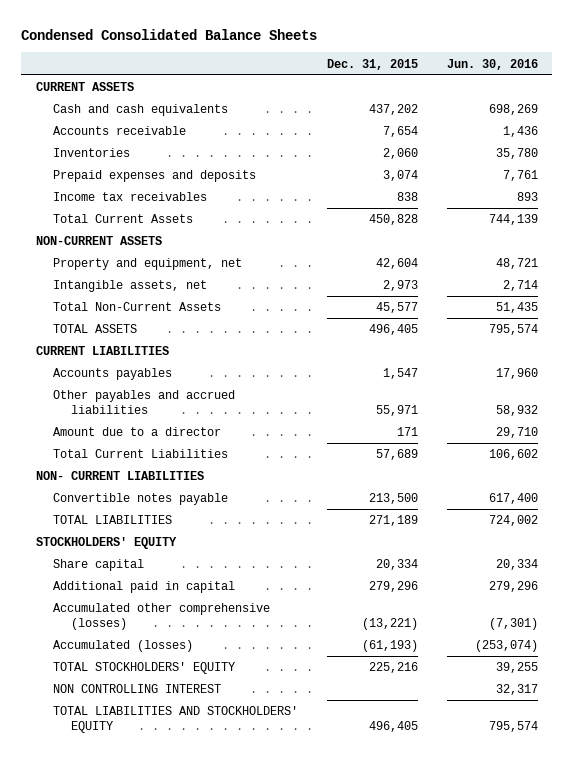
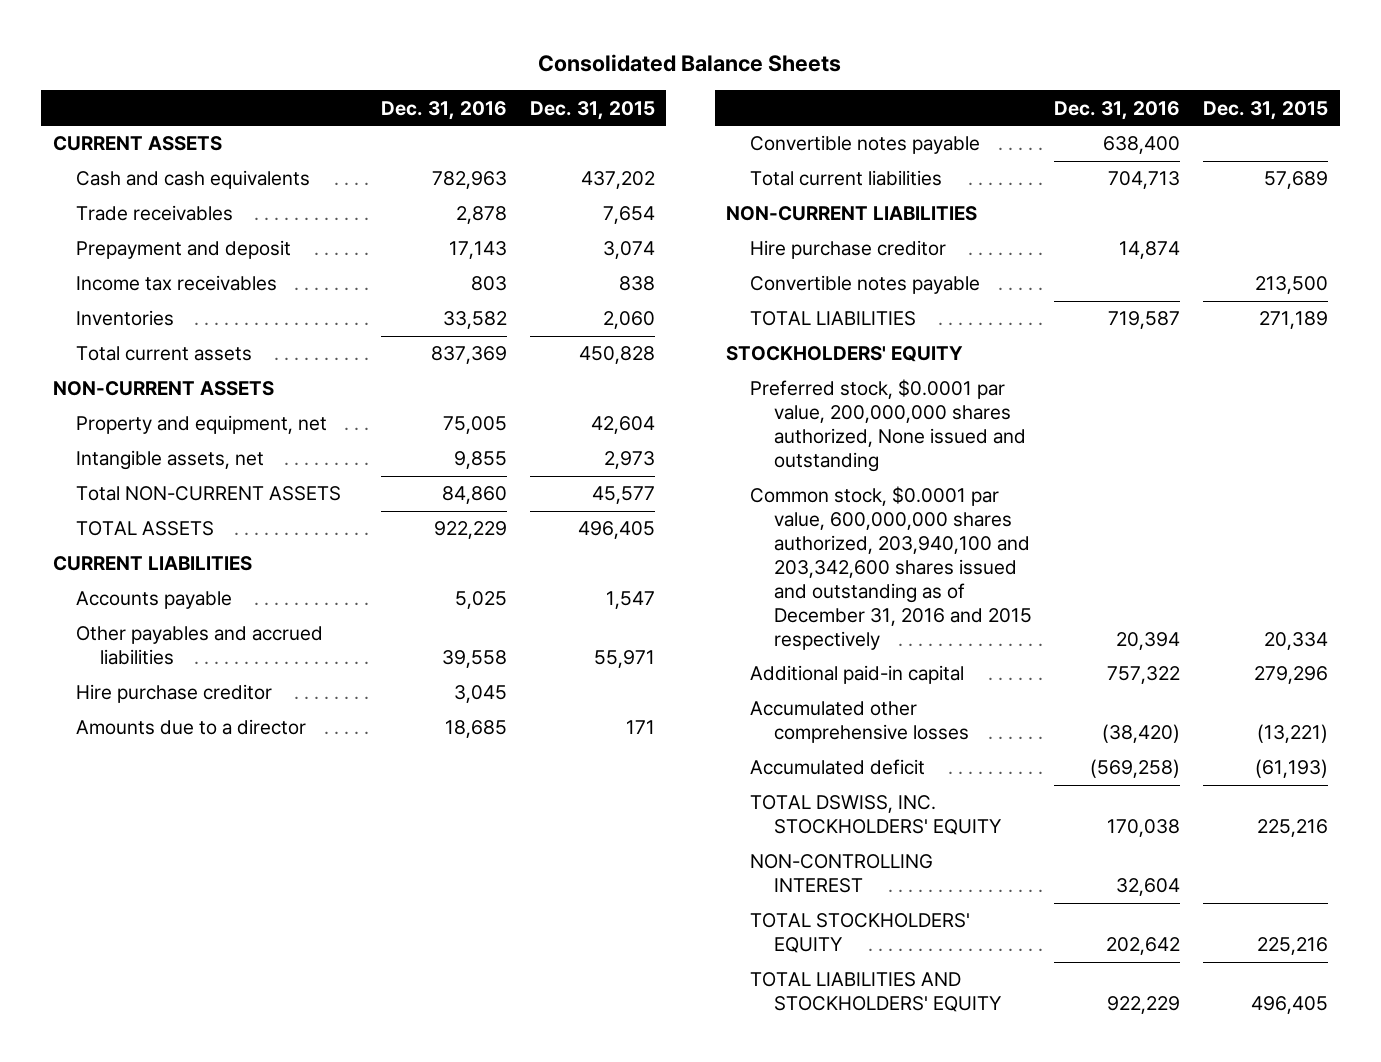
[21,29,318,41] Condensed Consolidated Balance Sheets -> [538,54,842,73] Consolidated Balance Sheets
[446,58,538,70] Jun. 30, 2016 -> none
none -> [380,100,507,120] Dec. 31, 2016
[53,126,187,136] Accounts receivable -> [76,205,234,222] Trade receivables
[53,170,257,183] Prepaid expenses and deposits -> [76,240,292,260] Prepayment and deposit
[53,148,131,158] Inventories -> [76,310,175,327] Inventories
[53,214,194,224] Total Current Assets -> [76,346,253,362] Total current assets
[53,302,222,312] Total Non-Current Assets -> [76,486,342,502] Total NON-CURRENT ASSETS
[53,368,173,381] Accounts payables -> [76,591,233,610] Accounts payable
none -> [76,684,273,704] Hire purchase creditor
[53,427,222,437] Amount due to a director -> [76,719,307,736] Amounts due to a director
none -> [749,135,980,155] Convertible notes payable
[53,449,229,459] Total Current Liabilities -> [749,170,942,187] Total current liabilities
[35,471,204,481] NON- CURRENT LIABILITIES -> [726,206,978,222] NON-CURRENT LIABILITIES
none -> [749,240,946,260] Hire purchase creditor
none -> [749,379,1026,473] Preferred stock, $0.0001 par value, 200,000,000 shares authorized, None issued and outstanding
[53,559,145,572] Share capital -> [749,486,1032,650] Common stock, $0.0001 par value, 600,000,000 shares authorized, 203,940,100 and 203,342,600 shares issued and outstanding as of December 31, 2016 and 2015 respectively
[53,581,236,594] Additional paid in capital -> [749,665,964,685] Additional paid-in capital
[53,603,271,631] Accumulated other comprehensive (losses) -> [749,701,969,744] Accumulated other comprehensive losses
[53,640,194,653] Accumulated (losses) -> [749,759,925,776] Accumulated deficit
none -> [749,795,1002,836] TOTAL DSWISS, INC. STOCKHOLDERS' EQUITY
none -> [749,854,933,894] NON-CONTROLLING INTEREST
[53,684,222,694] NON CONTROLLING INTEREST -> none

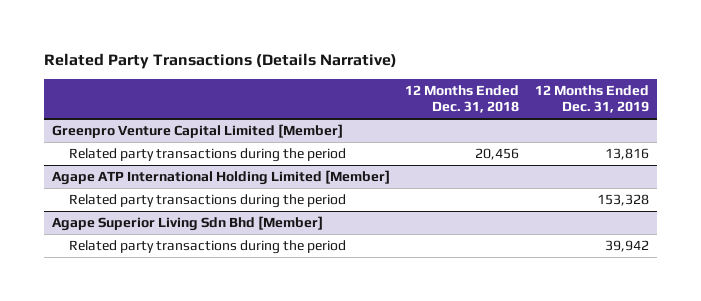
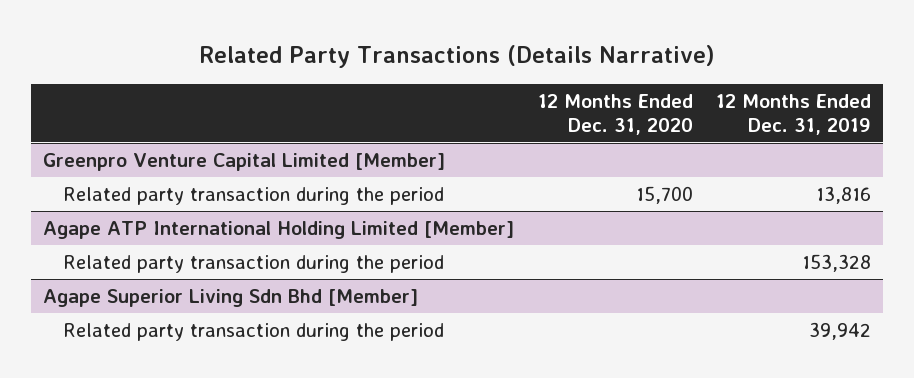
[405,85,520,114] 12 Months Ended Dec. 31, 2018 -> none
none -> [537,93,693,136] 12 Months Ended Dec. 31, 2020
[69,147,347,162] Related party transactions during the period -> [62,186,444,205] Related party transaction during the period
[69,193,347,208] Related party transactions during the period -> [62,254,444,273] Related party transaction during the period
[69,239,347,254] Related party transactions during the period -> [62,322,444,341] Related party transaction during the period

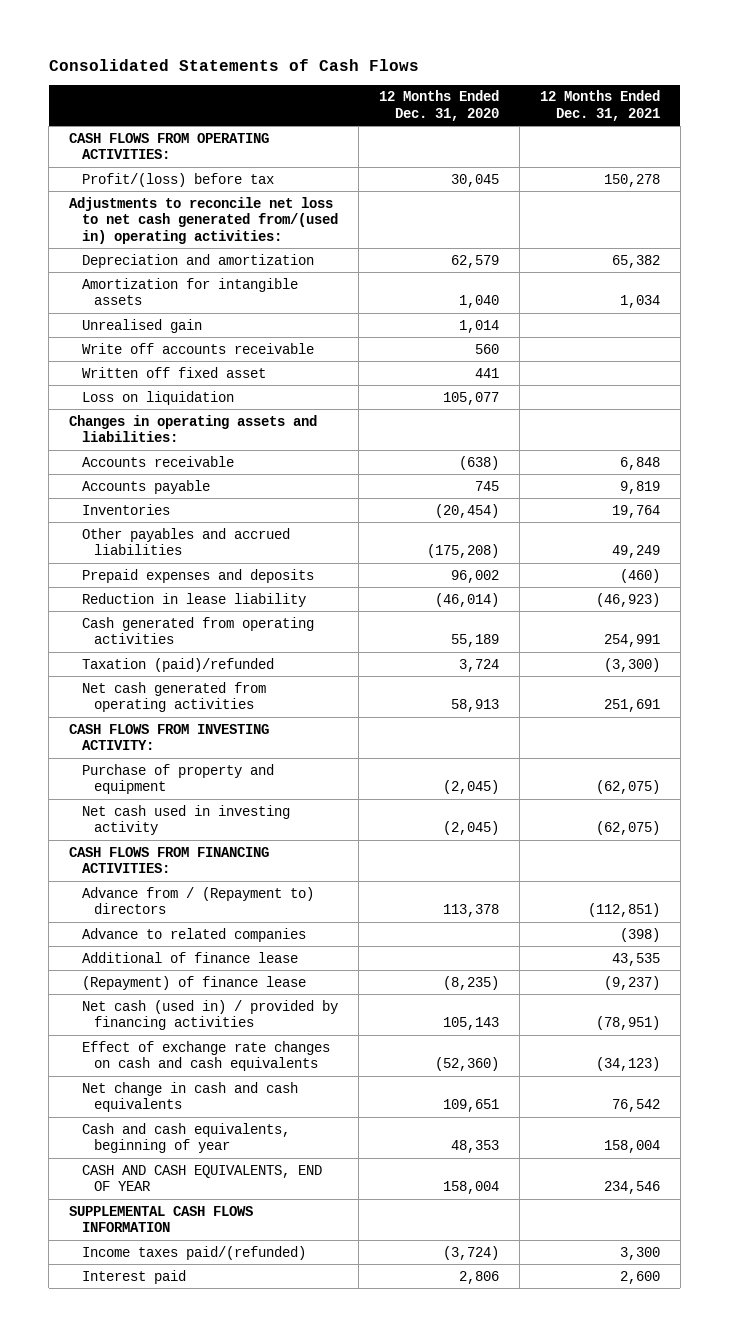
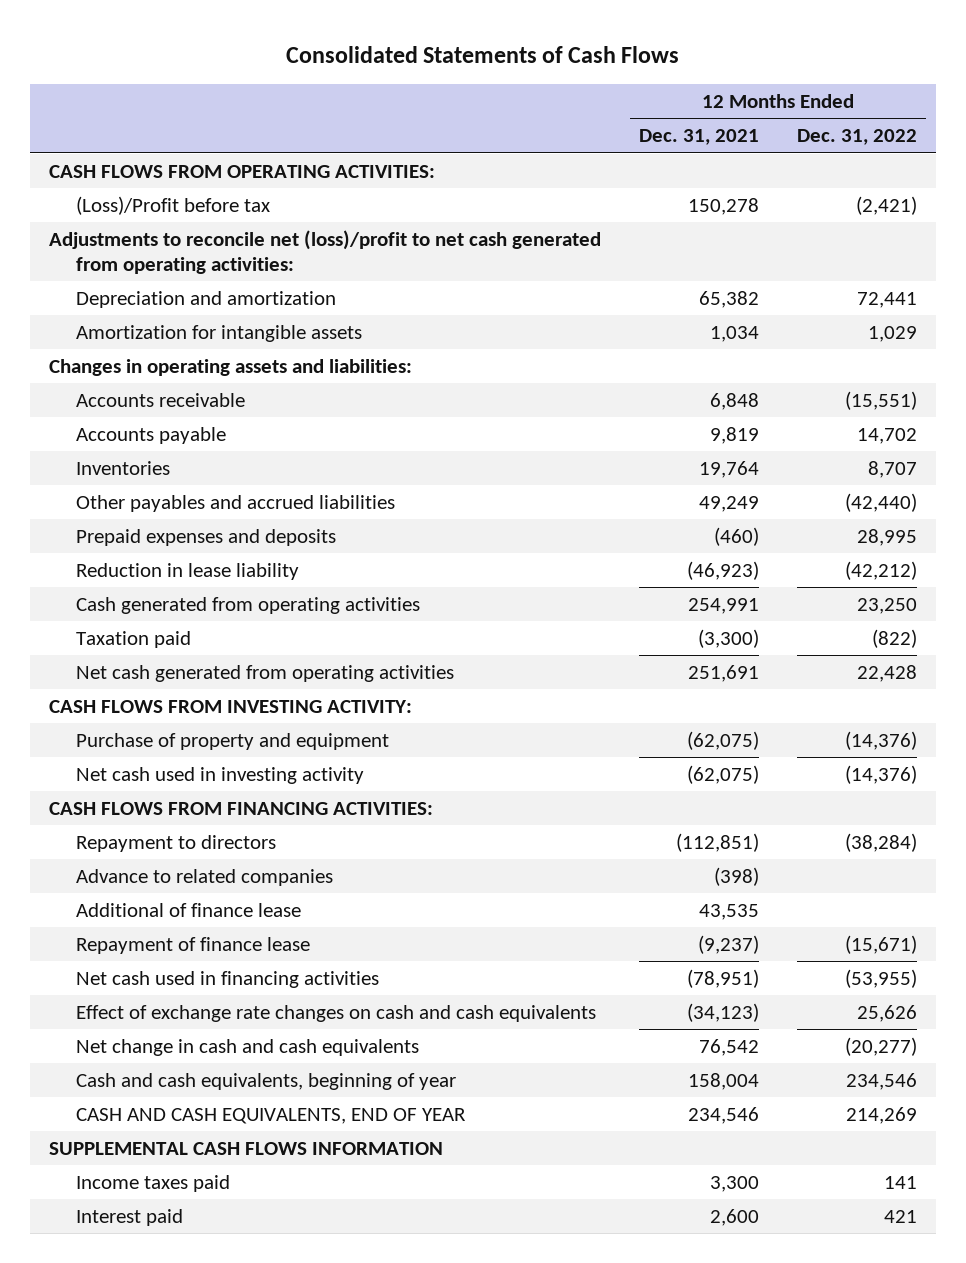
[378,90,499,122] 12 Months Ended Dec. 31, 2020 -> none
none -> [796,129,917,146] Dec. 31, 2022
[81,172,274,187] Profit/(loss) before tax -> [75,196,270,216] (Loss)/Profit before tax
[69,196,338,244] Adjustments to reconcile net loss to net cash generated from/(used in) operating activities: -> [49,230,602,274] Adjustments to reconcile net (loss)/profit to net cash generated from operating activities:
[81,318,202,333] Unrealised gain -> none
[81,342,314,354] Write off accounts receivable -> none
[81,366,266,378] Written off fixed asset -> none
[81,390,234,405] Loss on liquidation -> none
[81,657,274,672] Taxation (paid)/refunded -> [75,631,191,649] Taxation paid
[81,886,314,915] Advance from / (Repayment to) directors -> [75,835,276,853] Repayment to directors
[81,975,306,990] (Repayment) of finance lease -> [75,937,310,955] Repayment of finance lease
[81,999,338,1031] Net cash (used in) / provided by financing activities -> [75,971,379,989] Net cash used in financing activities
[81,1245,306,1260] Income taxes paid/(refunded) -> [75,1175,230,1193] Income taxes paid

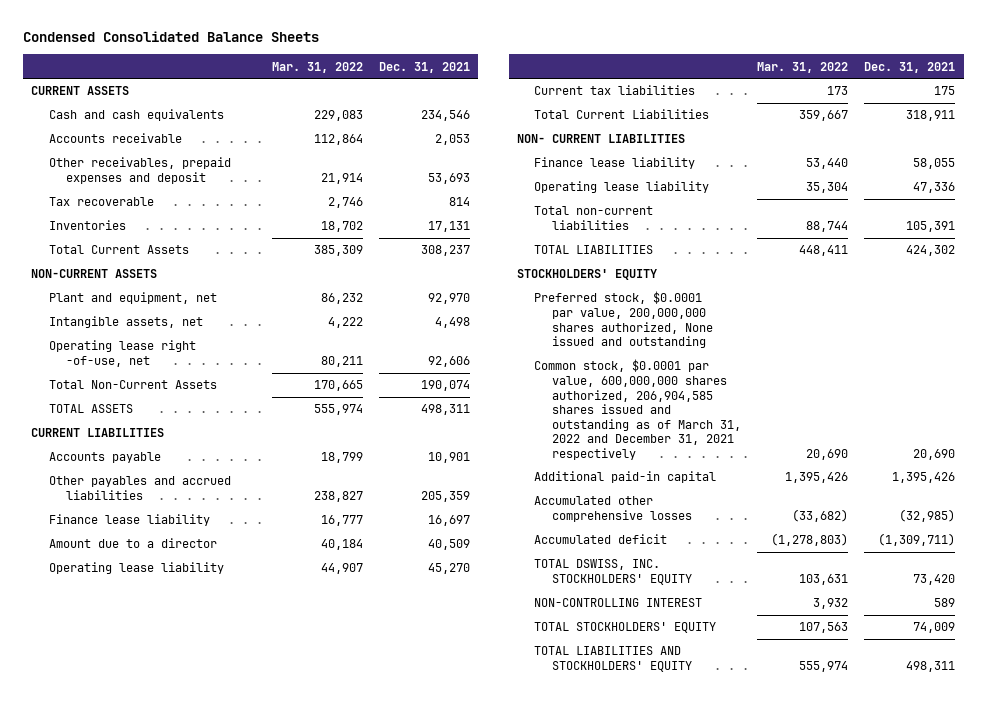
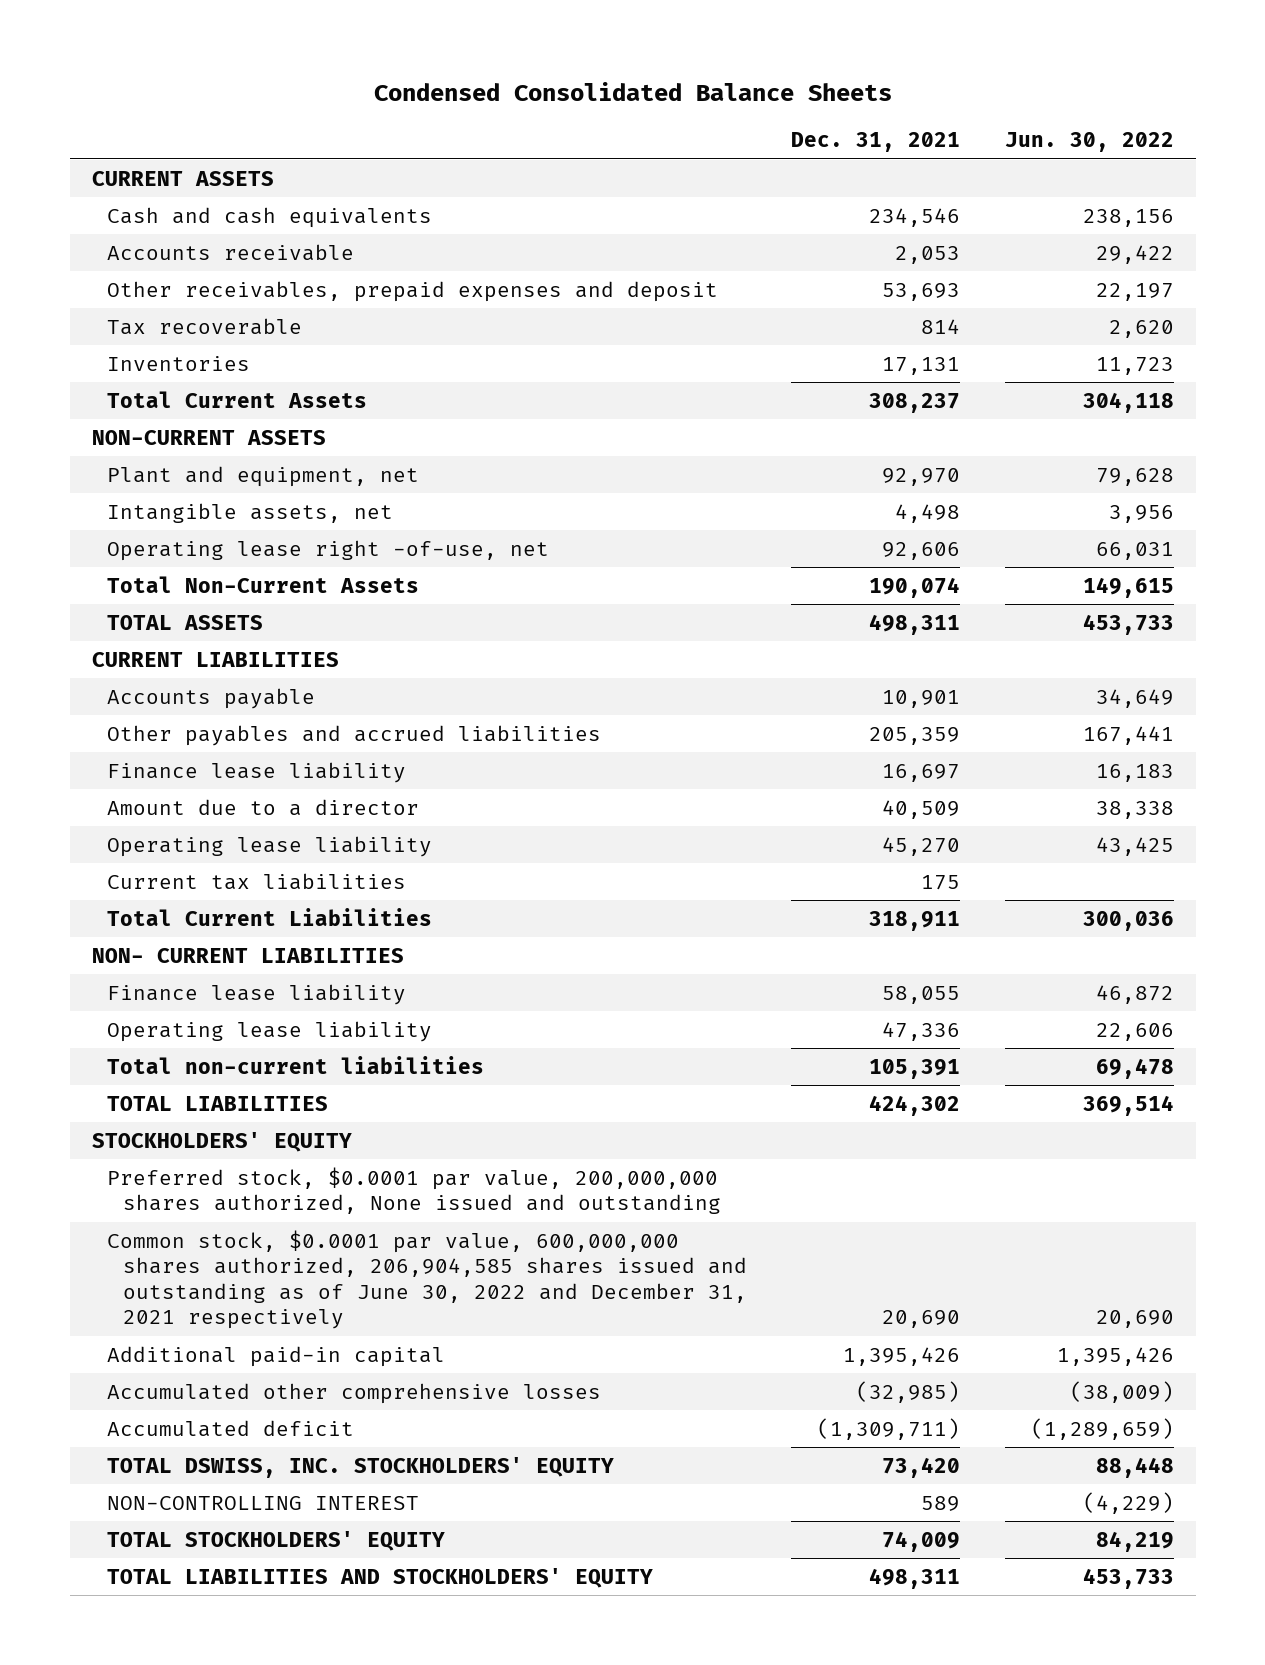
[271,61,363,73] Mar. 31, 2022 -> none
none -> [1004,132,1174,153] Jun. 30, 2022
[534,359,741,460] Common stock, $0.0001 par value, 600,000,000 shares authorized, 206,904,585 shares issued and outstanding as of March 31, 2022 and December 31, 2021 respectively -> [107,1229,747,1330] Common stock, $0.0001 par value, 600,000,000 shares authorized, 206,904,585 shares issued and outstanding as of June 30, 2022 and December 31, 2021 respectively

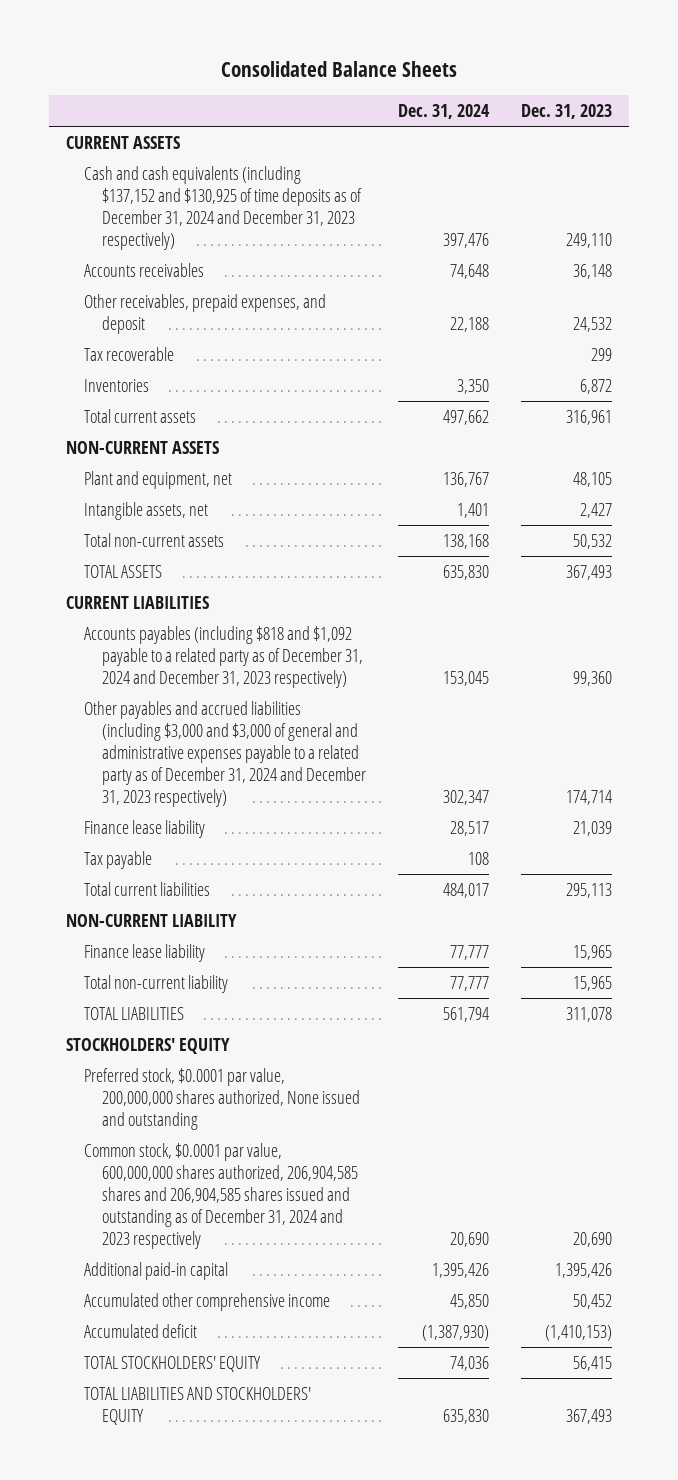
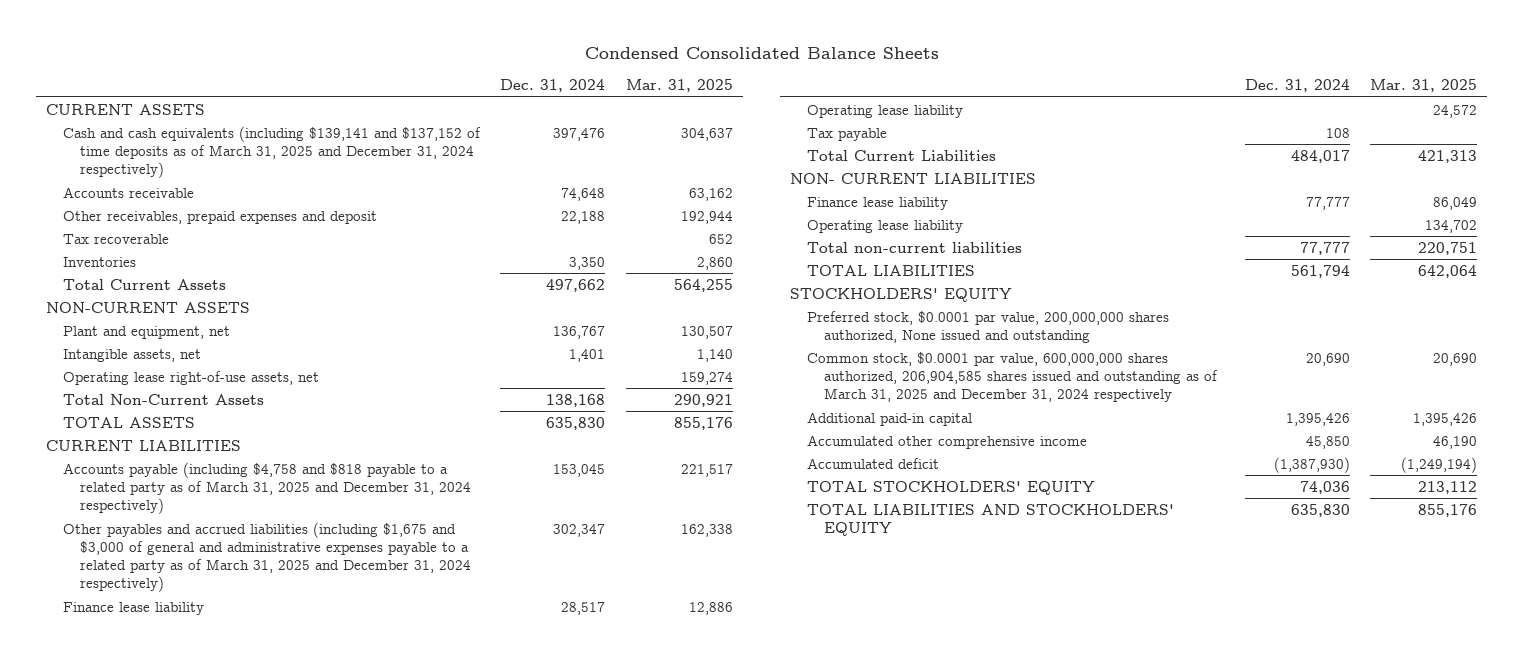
[221,61,458,78] Consolidated Balance Sheets -> [584,46,939,59] Condensed Consolidated Balance Sheets
[521,104,613,120] Dec. 31, 2023 -> none
none -> [625,79,733,93] Mar. 31, 2025
[83,165,363,251] Cash and cash equivalents (including $137,152 and $130,925 of time deposits as of December 31, 2024 and December 31, 2023 respectively) -> [62,125,481,179] Cash and cash equivalents (including $139,141 and $137,152 of time deposits as of March 31, 2025 and December 31, 2024 respectively)
[83,262,204,277] Accounts receivables -> [62,186,194,198] Accounts receivable
[83,293,326,334] Other receivables, prepaid expenses, and deposit -> [62,210,377,224] Other receivables, prepaid expenses and deposit
[83,408,196,423] Total current assets -> [62,278,226,290] Total Current Assets
none -> [62,370,319,385] Operating lease right-of-use assets, net
[83,532,224,547] Total non-current assets -> [62,393,264,405] Total Non-Current Assets
[83,625,364,689] Accounts payables (including $818 and $1,092 payable to a related party as of December 31, 2024 and December 31, 2023 respectively) -> [62,461,471,515] Accounts payable (including $4,758 and $818 payable to a related party as of March 31, 2025 and December 31, 2024 respectively)
[83,700,367,808] Other payables and accrued liabilities (including $3,000 and $3,000 of general and administrative expenses payable to a related party as of December 31, 2024 and December 31, 2023 respectively) -> [62,521,471,593] Other payables and accrued liabilities (including $1,675 and $3,000 of general and administrative expenses payable to a related party as of March 31, 2025 and December 31, 2024 respectively)
none -> [807,104,964,118] Operating lease liability
[83,881,210,896] Total current liabilities -> [807,149,997,161] Total Current Liabilities
[65,913,237,927] NON-CURRENT LIABILITY -> [790,172,1037,184] NON- CURRENT LIABILITIES
none -> [807,219,964,233] Operating lease liability
[83,974,228,993] Total non-current liability -> [807,241,1023,253] Total non-current liabilities
[83,1142,359,1250] Common stock, $0.0001 par value, 600,000,000 shares authorized, 206,904,585 shares and 206,904,585 shares issued and outstanding as of December 31, 2024 and 2023 respectively -> [807,351,1219,403] Common stock, $0.0001 par value, 600,000,000 shares authorized, 206,904,585 shares issued and outstanding as of March 31, 2025 and December 31, 2024 respectively

